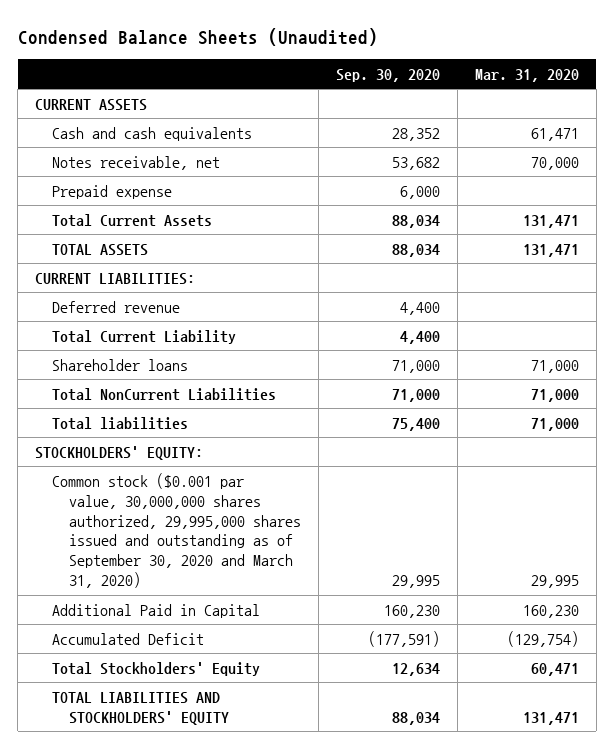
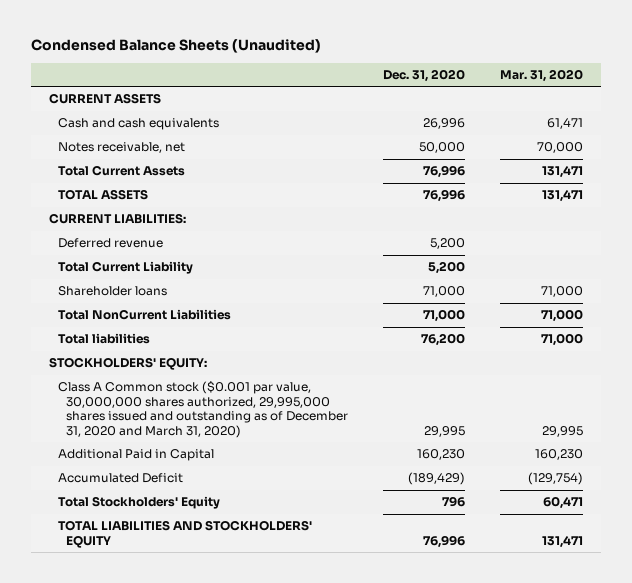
[336,69,441,83] Sep. 30, 2020 -> none
none -> [383,68,466,82] Dec. 31, 2020
[52,184,173,199] Prepaid expense -> none
[52,472,302,589] Common stock ($0.001 par value, 30,000,000 shares authorized, 29,995,000 shares issued and outstanding as of September 30, 2020 and March 31, 2020) -> [57,381,349,438] Class A Common stock ($0.001 par value, 30,000,000 shares authorized, 29,995,000 shares issued and outstanding as of December 31, 2020 and March 31, 2020)

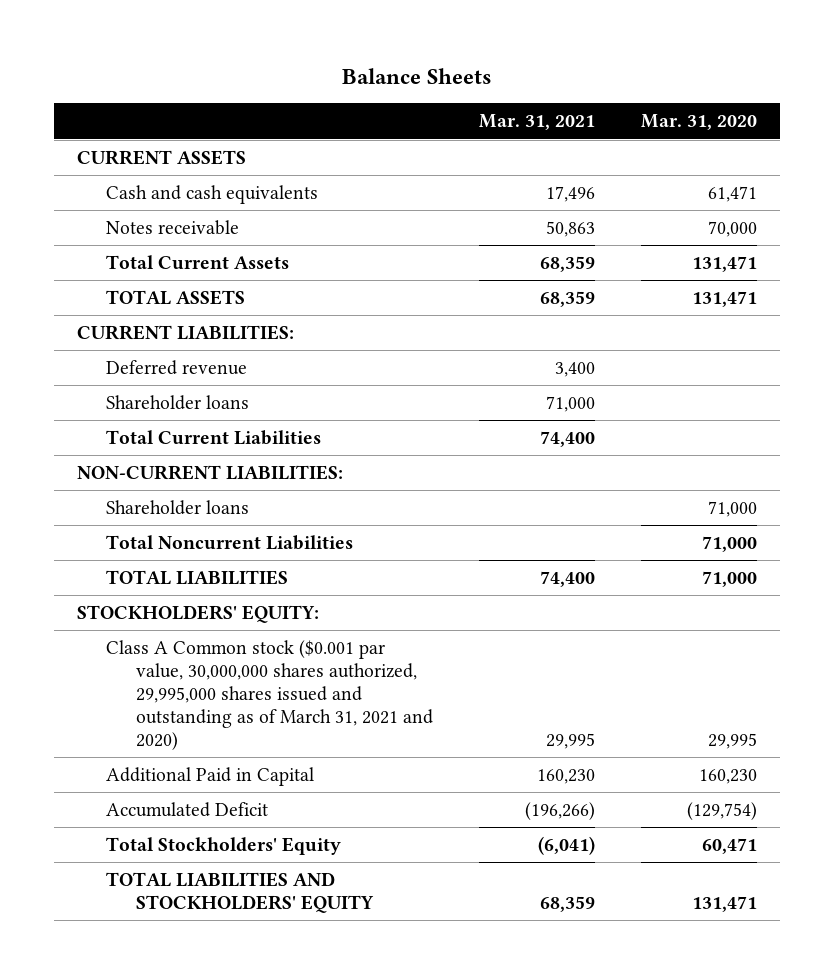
[31,39,322,54] Condensed Balance Sheets (Unaudited) -> [341,67,492,84] Balance Sheets
[383,68,466,82] Dec. 31, 2020 -> none
none -> [478,114,595,131] Mar. 31, 2021
[57,142,185,154] Notes receivable, net -> [106,219,240,235] Notes receivable
none -> [106,394,250,410] Shareholder loans
[57,261,193,275] Total Current Liability -> [106,429,322,445] Total Current Liabilities
none -> [76,464,343,480] NON-CURRENT LIABILITIES:
[57,309,231,321] Total NonCurrent Liabilities -> [106,534,354,550] Total Noncurrent Liabilities
[57,333,150,345] Total liabilities -> [106,569,289,585] TOTAL LIABILITIES
[57,381,349,438] Class A Common stock ($0.001 par value, 30,000,000 shares authorized, 29,995,000 shares issued and outstanding as of December 31, 2020 and March 31, 2020) -> [106,639,433,750] Class A Common stock ($0.001 par value, 30,000,000 shares authorized, 29,995,000 shares issued and outstanding as of March 31, 2021 and 2020)

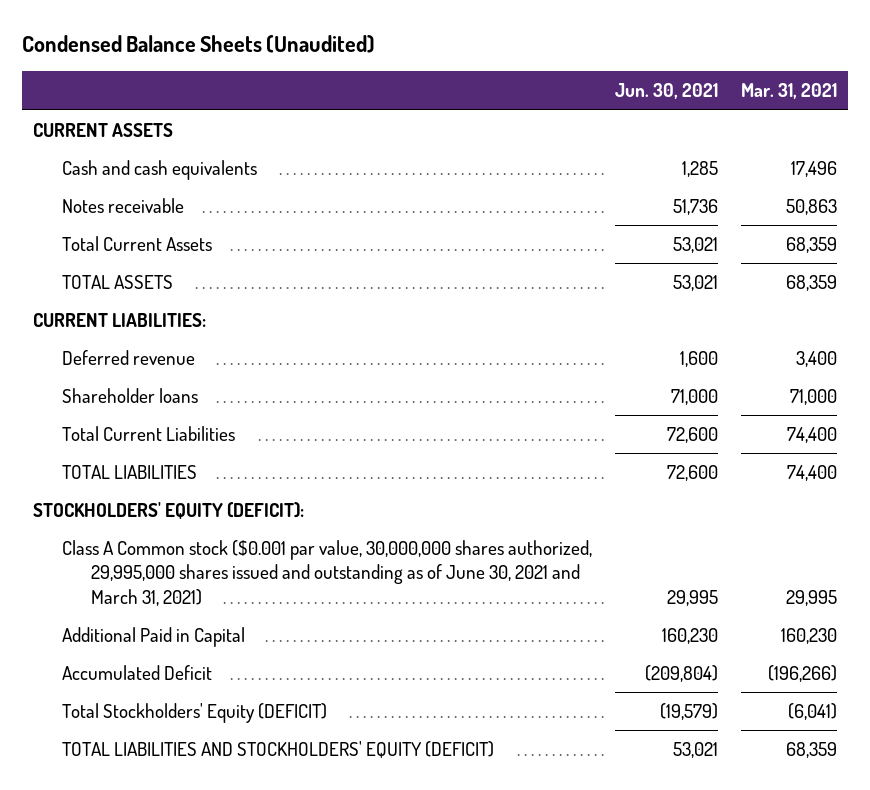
[341,67,492,84] Balance Sheets -> [22,34,376,53] Condensed Balance Sheets (Unaudited)
[640,114,757,131] Mar. 31, 2020 -> none
none -> [614,83,718,100] Jun. 30, 2021
[76,464,343,480] NON-CURRENT LIABILITIES: -> none
[106,499,250,515] Shareholder loans -> none
[106,534,354,550] Total Noncurrent Liabilities -> none
[76,604,319,623] STOCKHOLDERS' EQUITY: -> [33,502,305,520] STOCKHOLDERS' EQUITY (DEFICIT):
[106,639,433,750] Class A Common stock ($0.001 par value, 30,000,000 shares authorized, 29,995,000 shares issued and outstanding as of March 31, 2021 and 2020) -> [62,540,593,606] Class A Common stock ($0.001 par value, 30,000,000 shares authorized, 29,995,000 shares issued and outstanding as of June 30, 2021 and March 31, 2021)
[106,836,342,855] Total Stockholders' Equity -> [62,703,328,724] Total Stockholders' Equity (DEFICIT)
[106,871,374,913] TOTAL LIABILITIES AND STOCKHOLDERS' EQUITY -> [62,741,495,759] TOTAL LIABILITIES AND STOCKHOLDERS' EQUITY (DEFICIT)

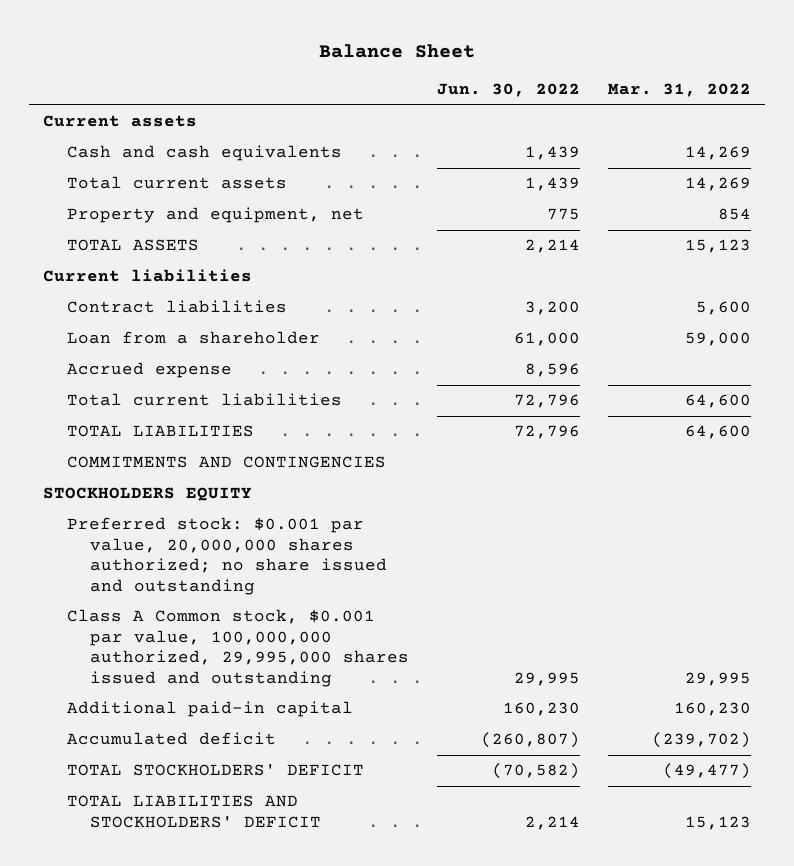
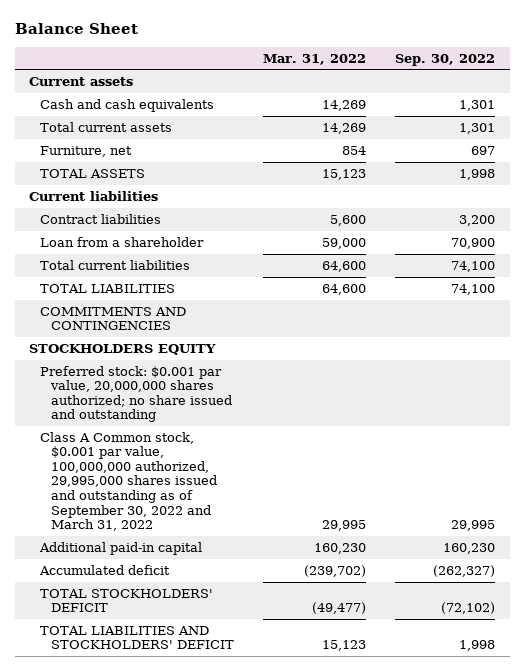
[436,83,580,98] Jun. 30, 2022 -> none
none -> [395,53,496,66] Sep. 30, 2022
[66,207,364,224] Property and equipment, net -> [40,145,133,157] Furniture, net
[66,362,232,379] Accrued expense -> none
[66,609,409,687] Class A Common stock, $0.001 par value, 100,000,000 authorized, 29,995,000 shares issued and outstanding -> [40,431,218,532] Class A Common stock, $0.001 par value, 100,000,000 authorized, 29,995,000 shares issued and outstanding as of September 30, 2022 and March 31, 2022

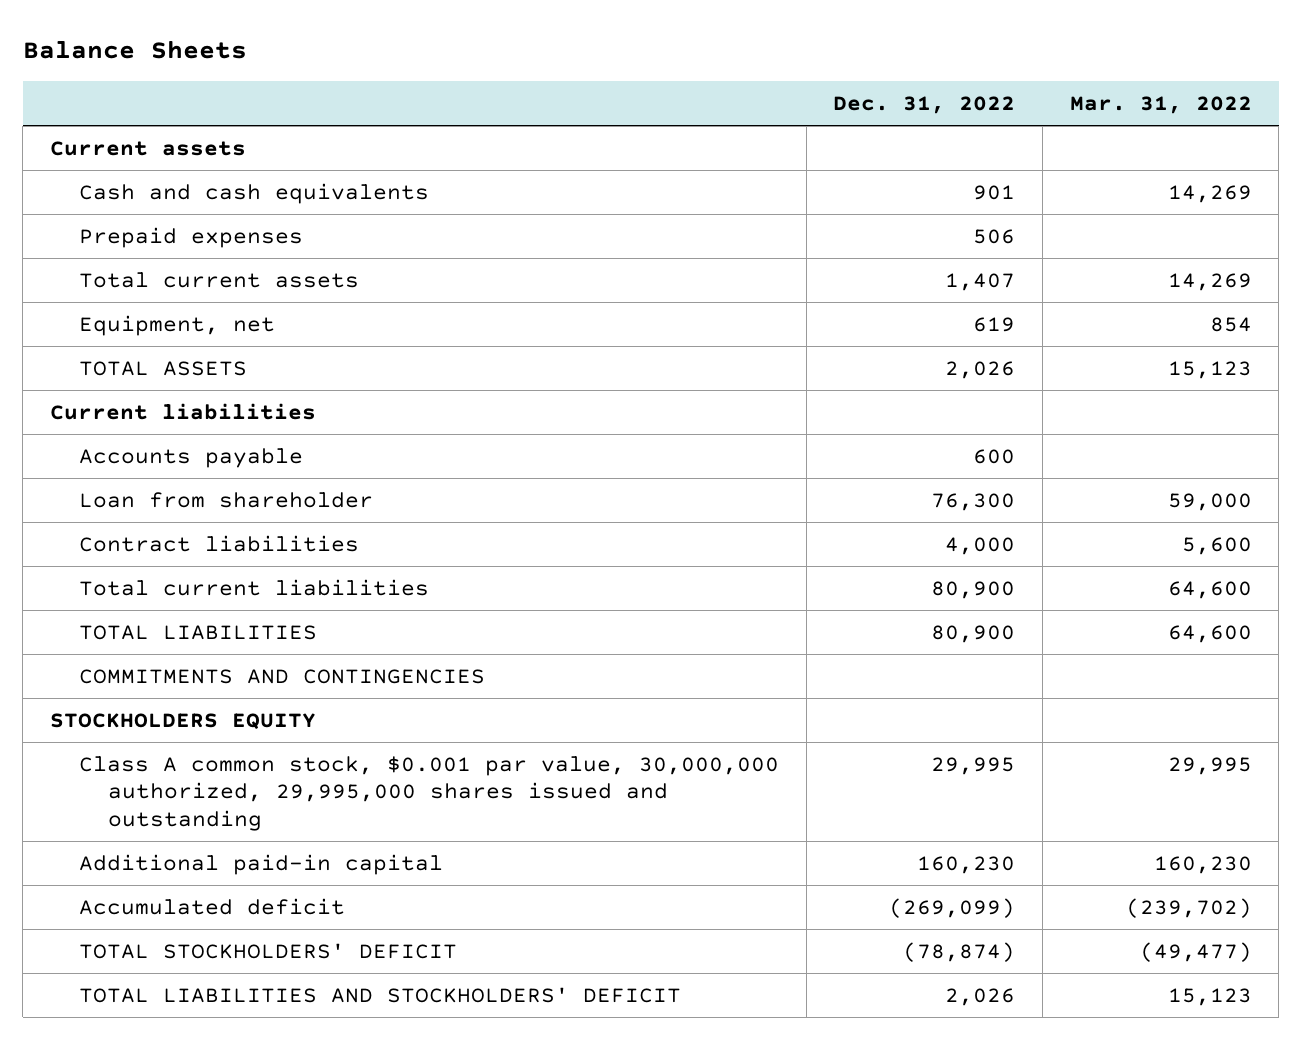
[14,23,138,35] Balance Sheet -> [22,41,247,60] Balance Sheets
[395,53,496,66] Sep. 30, 2022 -> none
none -> [833,96,1016,115] Dec. 31, 2022
none -> [78,226,303,248] Prepaid expenses
[40,145,133,157] Furniture, net -> [78,314,275,336] Equipment, net
none -> [78,447,303,468] Accounts payable
none -> [78,491,373,508] Loan from shareholder
[40,236,205,247] Loan from a shareholder -> none
[40,365,233,423] Preferred stock: $0.001 par value, 20,000,000 shares authorized; no share issued and outstanding -> none
[40,431,218,532] Class A Common stock, $0.001 par value, 100,000,000 authorized, 29,995,000 shares issued and outstanding as of September 30, 2022 and March 31, 2022 -> [78,755,779,831] Class A common stock, $0.001 par value, 30,000,000 authorized, 29,995,000 shares issued and outstanding

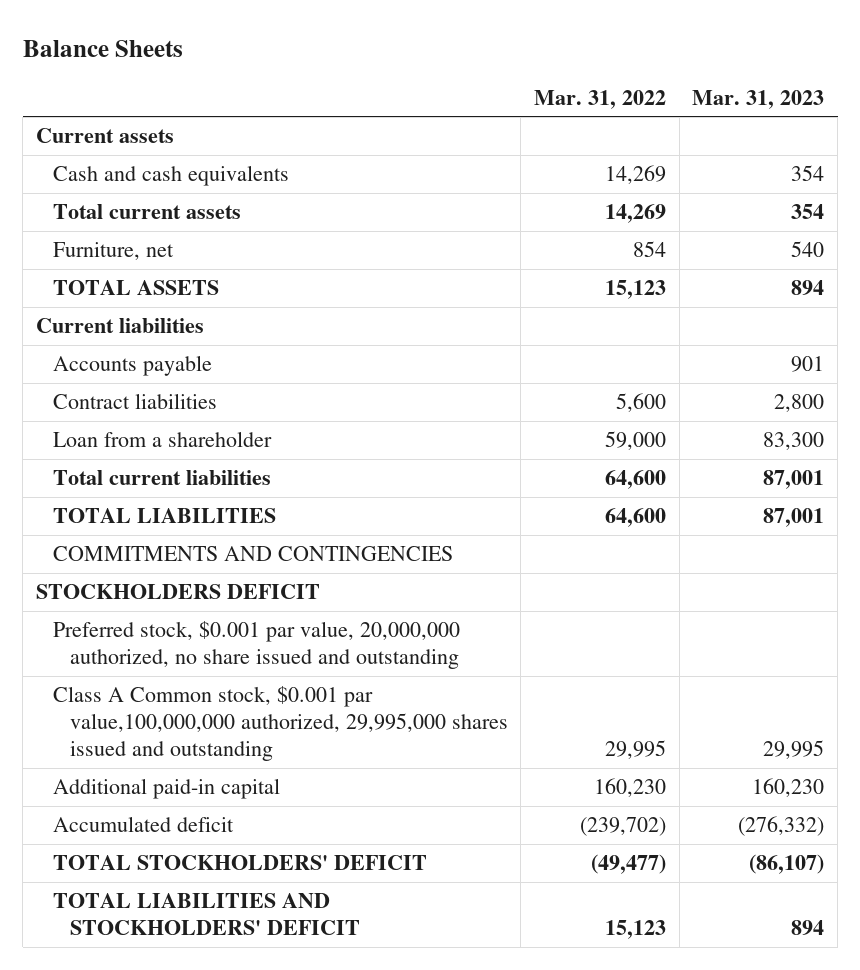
[833,96,1016,115] Dec. 31, 2022 -> none
none -> [692,89,825,109] Mar. 31, 2023
[78,226,303,248] Prepaid expenses -> none
[78,314,275,336] Equipment, net -> [52,242,174,261] Furniture, net
[78,491,373,508] Loan from shareholder -> none
none -> [52,431,272,448] Loan from a shareholder
[49,712,316,730] STOCKHOLDERS EQUITY -> [35,584,320,600] STOCKHOLDERS DEFICIT
none -> [52,621,460,670] Preferred stock, $0.001 par value, 20,000,000 authorized, no share issued and outstanding
[78,755,779,831] Class A common stock, $0.001 par value, 30,000,000 authorized, 29,995,000 shares issued and outstanding -> [52,686,508,762] Class A Common stock, $0.001 par value,100,000,000 authorized, 29,995,000 shares issued and outstanding

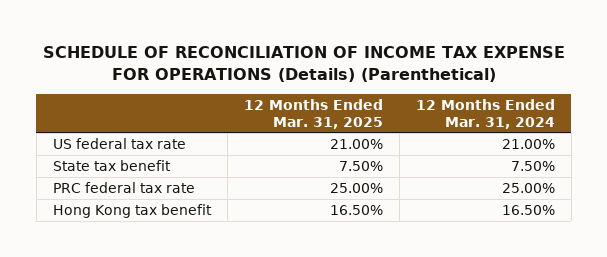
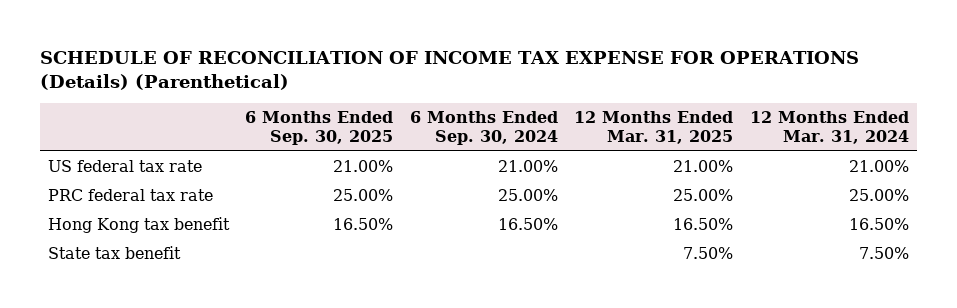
none -> [245,111,394,146] 6 Months Ended Sep. 30, 2025
none -> [409,111,558,146] 6 Months Ended Sep. 30, 2024
[52,159,171,171] State tax benefit -> [47,245,181,259] State tax benefit

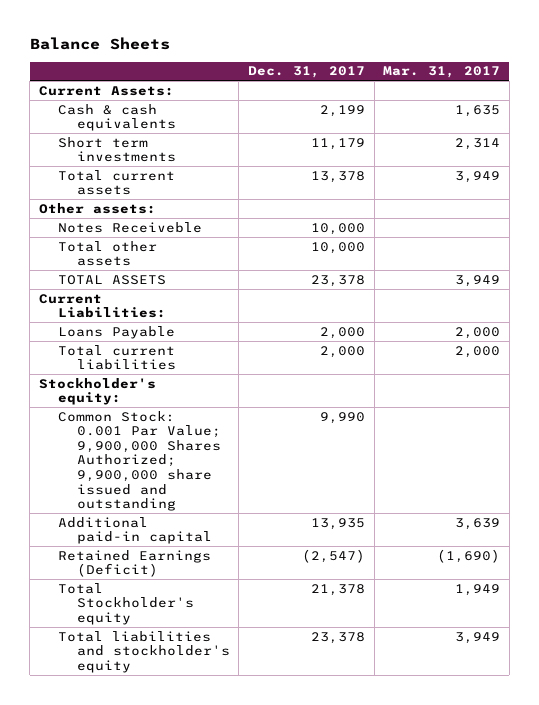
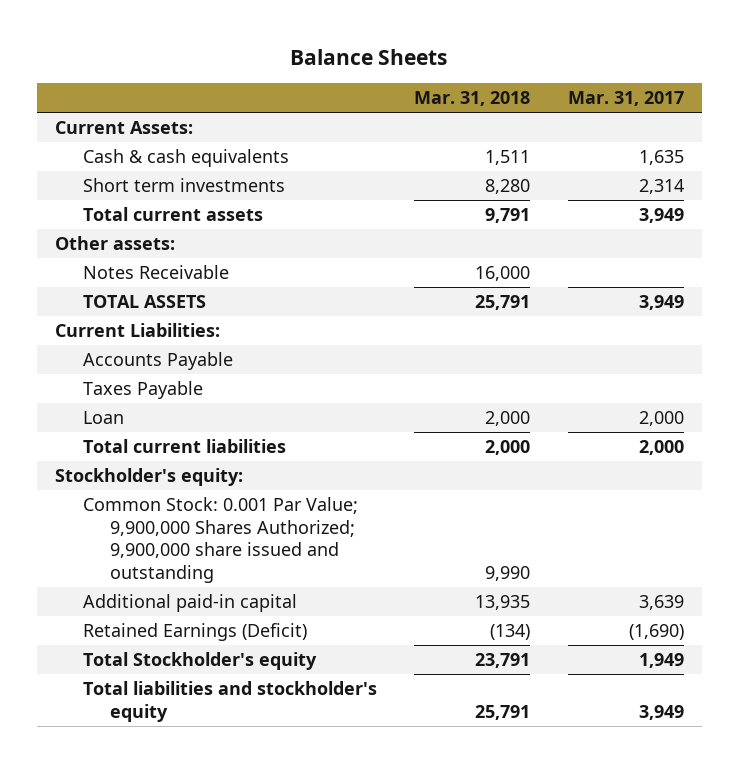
[247,66,365,79] Dec. 31, 2017 -> none
none -> [414,90,531,106] Mar. 31, 2018
[57,240,157,267] Total other assets -> none
[57,221,202,233] Notes Receiveble -> [82,265,229,280] Notes Receivable
none -> [82,352,233,371] Accounts Payable
none -> [82,381,203,400] Taxes Payable
[57,325,175,339] Loans Payable -> [82,411,124,425] Loan

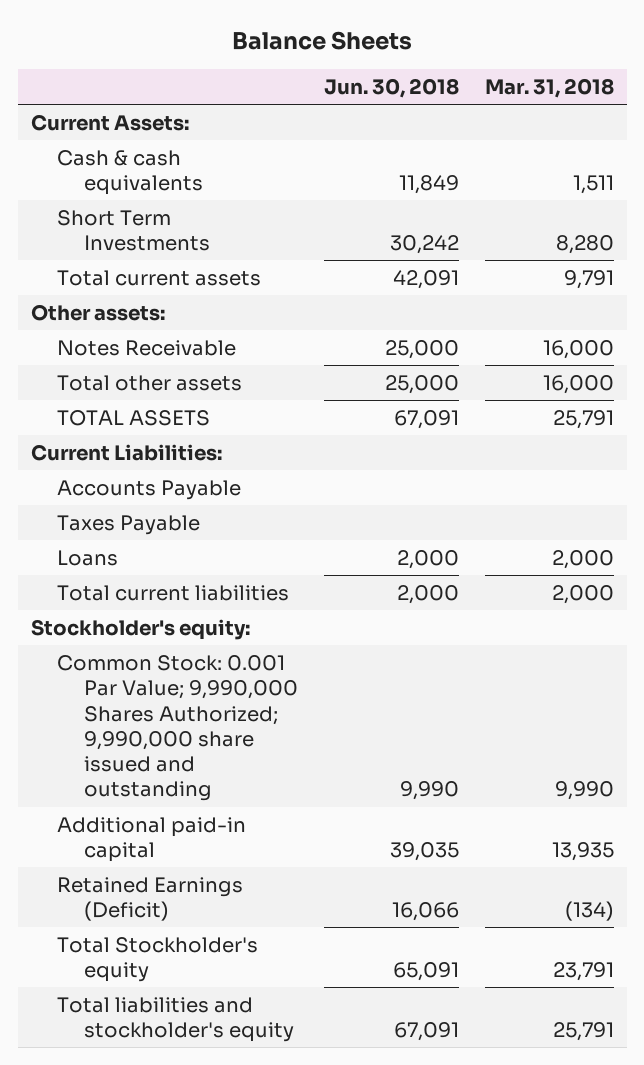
[567,90,684,106] Mar. 31, 2017 -> none
none -> [323,77,459,98] Jun. 30, 2018
[82,178,285,193] Short term investments -> [57,209,210,252] Short Term Investments
none -> [57,374,243,391] Total other assets
[82,411,124,425] Loan -> [57,549,119,566] Loans
[82,497,358,583] Common Stock: 0.001 Par Value; 9,900,000 Shares Authorized; 9,900,000 share issued and outstanding -> [57,654,298,802] Common Stock: 0.001 Par Value; 9,990,000 Shares Authorized; 9,990,000 share issued and outstanding

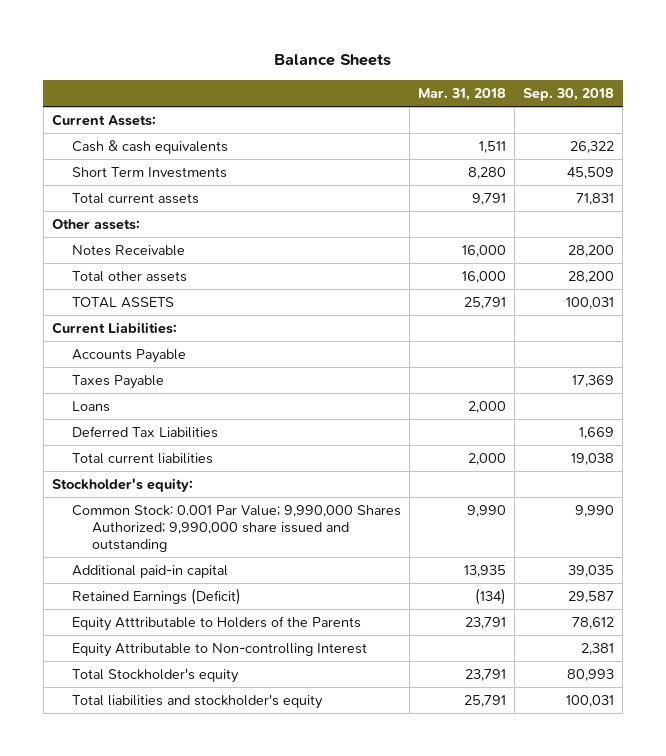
[323,77,459,98] Jun. 30, 2018 -> none
none -> [523,87,615,101] Sep. 30, 2018
none -> [72,426,219,439] Deferred Tax Liabilities
none -> [72,616,362,632] Equity Atttributable to Holders of the Parents
none -> [72,643,368,658] Equity Attributable to Non-controlling Interest

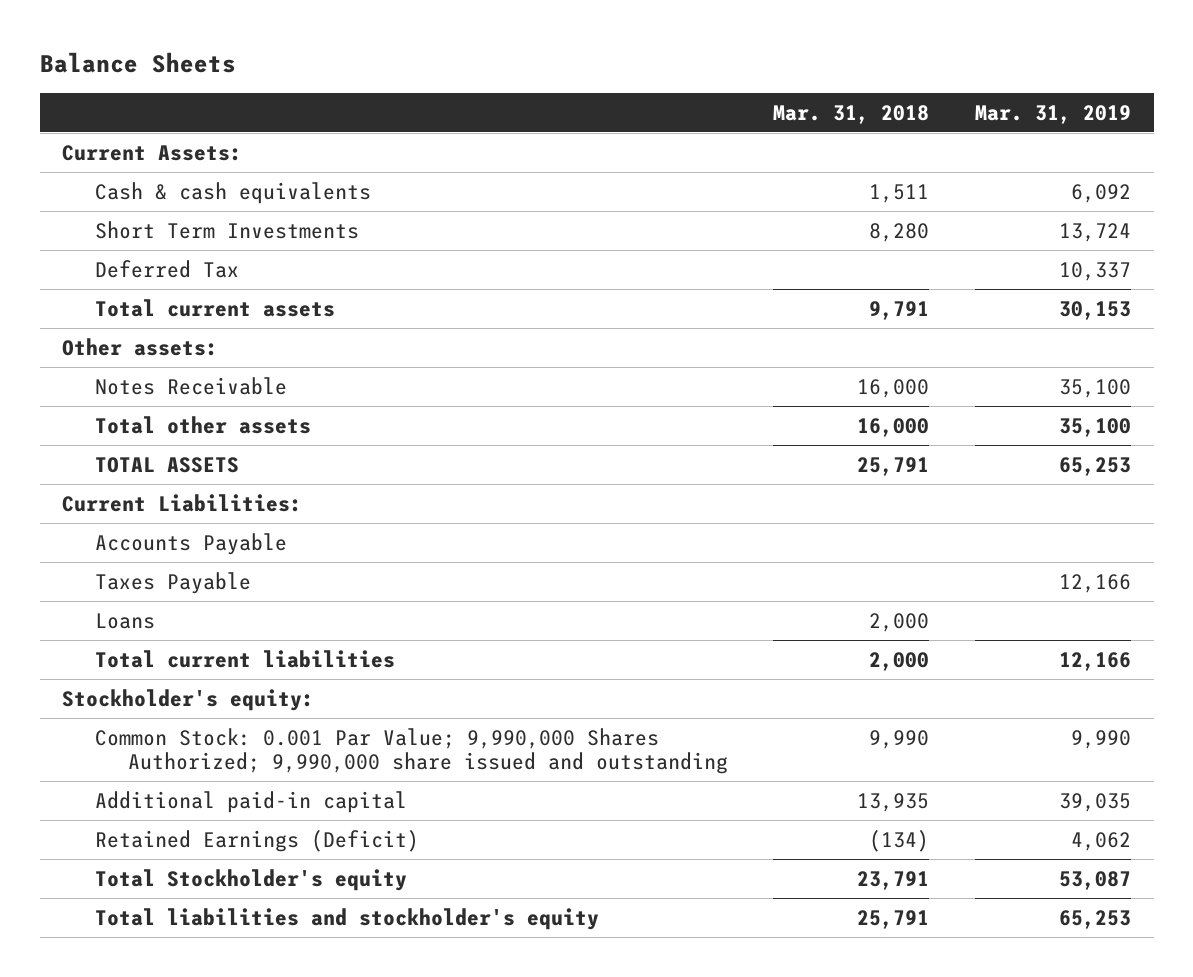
[523,87,615,101] Sep. 30, 2018 -> none
none -> [974,104,1131,124] Mar. 31, 2019
none -> [95,259,240,278] Deferred Tax
[72,426,219,439] Deferred Tax Liabilities -> none
[72,616,362,632] Equity Atttributable to Holders of the Parents -> none
[72,643,368,658] Equity Attributable to Non-controlling Interest -> none

